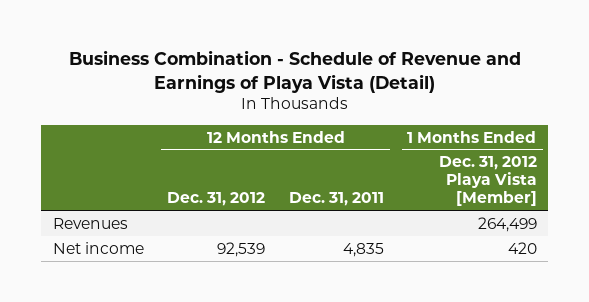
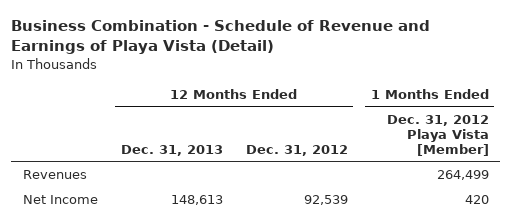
[288,192,384,207] Dec. 31, 2011 -> none
none -> [120,144,223,156] Dec. 31, 2013
[52,241,144,254] Net income -> [22,195,98,205] Net Income

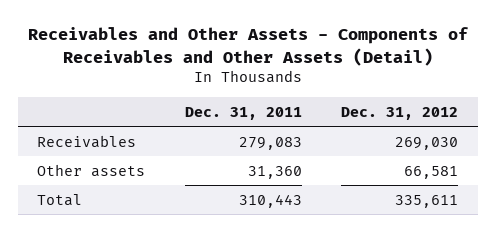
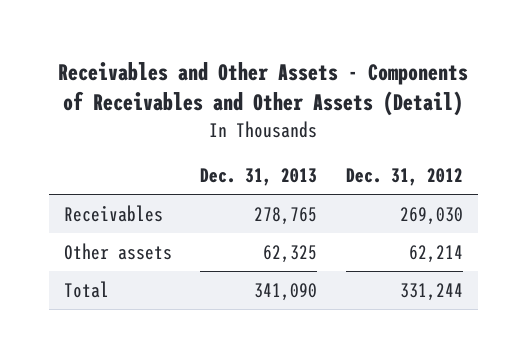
[184,106,302,120] Dec. 31, 2011 -> none
none -> [200,167,318,186] Dec. 31, 2013
[404,165,459,179] 66,581 -> [409,244,464,263] 62,214
[395,194,459,208] 335,611 -> [400,282,464,301] 331,244

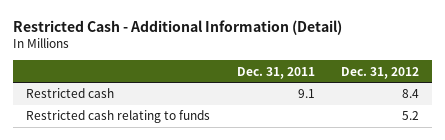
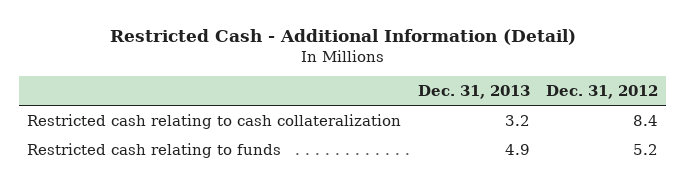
[236,66,315,79] Dec. 31, 2011 -> none
none -> [417,85,530,100] Dec. 31, 2013
[26,88,115,99] Restricted cash -> [27,113,402,129] Restricted cash relating to cash collateralization

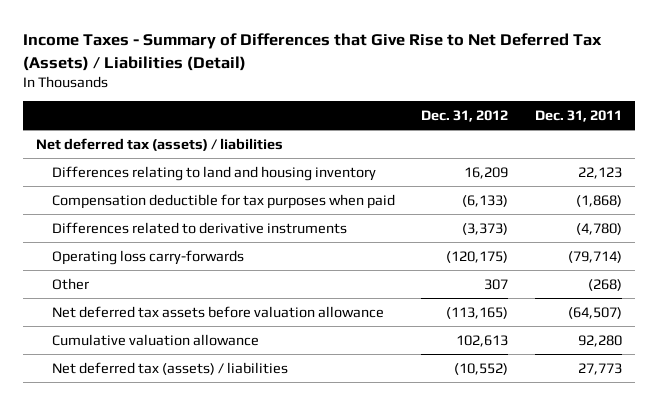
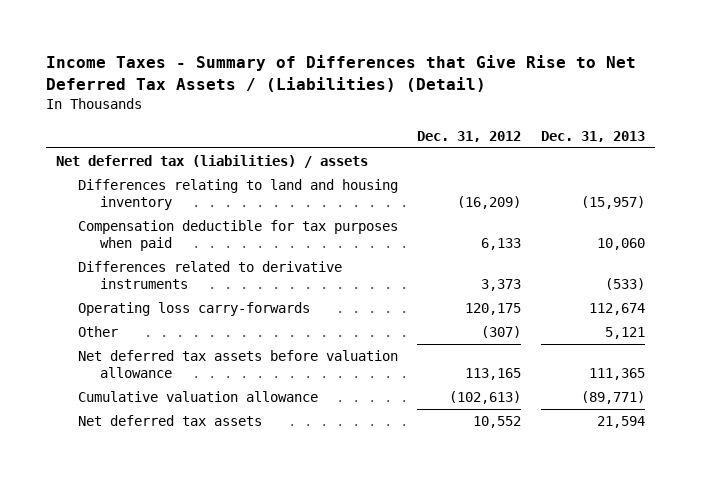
[22,33,602,71] Income Taxes - Summary of Differences that Give Rise to Net Deferred Tax (Assets) / Liabilities (Detail) -> [46,55,637,93] Income Taxes - Summary of Differences that Give Rise to Net Deferred Tax Assets / (Liabilities) (Detail)
[534,109,622,122] Dec. 31, 2011 -> none
none -> [540,130,645,142] Dec. 31, 2013
[36,137,284,151] Net deferred tax (assets) / liabilities -> [56,155,369,169] Net deferred tax (liabilities) / assets
[464,166,509,179] 16,209 -> [457,196,522,210] (16,209)
[462,194,509,207] (6,133) -> [481,238,522,251] 6,133
[462,222,509,235] (3,373) -> [481,279,522,292] 3,373
[446,250,509,263] (120,175) -> [465,303,522,316] 120,175
[484,278,509,290] 307 -> [481,326,522,339] (307)
[446,306,509,319] (113,165) -> [465,368,522,381] 113,165
[456,334,509,347] 102,613 -> [449,391,522,405] (102,613)
[52,361,289,375] Net deferred tax (assets) / liabilities -> [77,415,262,427] Net deferred tax assets
[454,362,509,375] (10,552) -> [473,416,522,429] 10,552

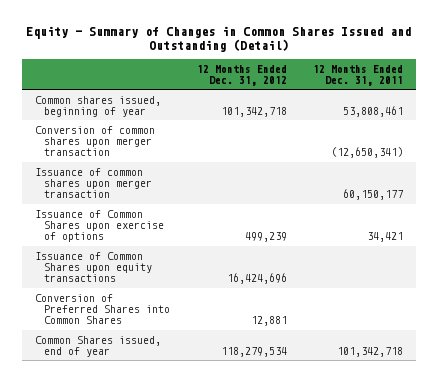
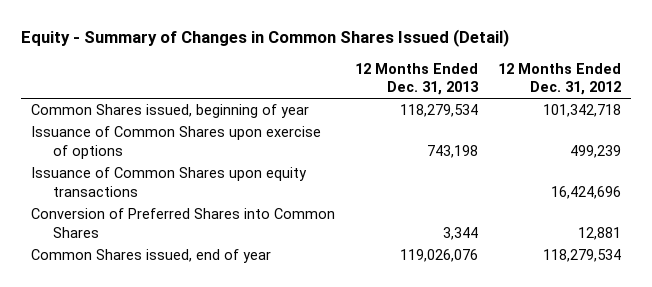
[25,25,411,53] Equity - Summary of Changes in Common Shares Issued and Outstanding (Detail) -> [20,29,509,48] Equity - Summary of Changes in Common Shares Issued (Detail)
[312,64,403,87] 12 Months Ended Dec. 31, 2011 -> none
none -> [355,62,480,95] 12 Months Ended Dec. 31, 2013
[34,125,155,157] Conversion of common shares upon merger transaction -> none
[34,167,153,199] Issuance of common shares upon merger transaction -> none
[34,95,161,118] Common shares issued, beginning of year -> [30,104,309,119] Common Shares issued, beginning of year

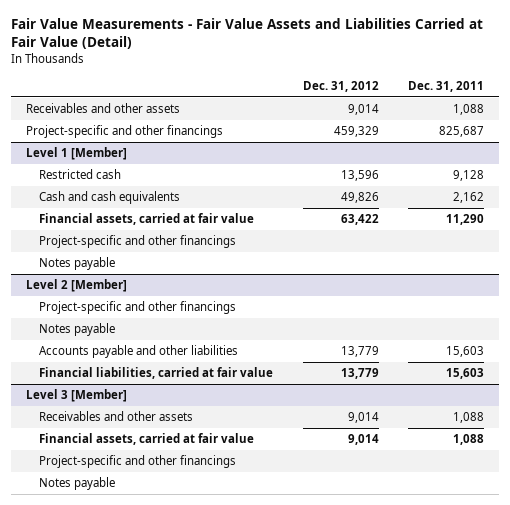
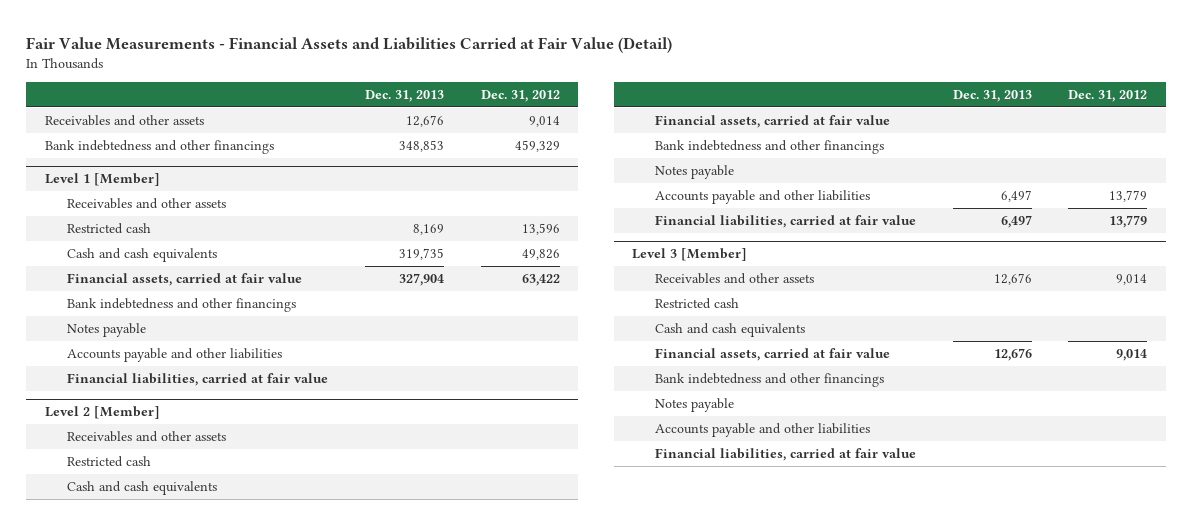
[11,18,484,50] Fair Value Measurements - Fair Value Assets and Liabilities Carried at Fair Value (Detail) -> [26,36,673,53] Fair Value Measurements - Financial Assets and Liabilities Carried at Fair Value (Detail)
[408,80,485,92] Dec. 31, 2011 -> none
none -> [365,89,445,102] Dec. 31, 2013
[26,125,224,139] Project-specific and other financings -> [44,139,274,154] Bank indebtedness and other financings
none -> [67,197,227,209] Receivables and other assets
[38,235,236,249] Project-specific and other financings -> none
none -> [67,297,297,312] Bank indebtedness and other financings
none -> [67,347,283,362] Accounts payable and other liabilities
none -> [67,372,329,386] Financial liabilities, carried at fair value
[38,301,236,315] Project-specific and other financings -> none
none -> [67,430,227,442] Receivables and other assets
none -> [67,455,152,467] Restricted cash
none -> [67,480,218,495] Cash and cash equivalents
none -> [654,114,890,128] Financial assets, carried at fair value
none -> [654,139,884,154] Bank indebtedness and other financings
none -> [654,297,739,309] Restricted cash
none -> [654,322,805,337] Cash and cash equivalents
[38,455,236,469] Project-specific and other financings -> none
none -> [654,372,884,387] Bank indebtedness and other financings
none -> [654,422,870,437] Accounts payable and other liabilities
none -> [654,447,916,461] Financial liabilities, carried at fair value

